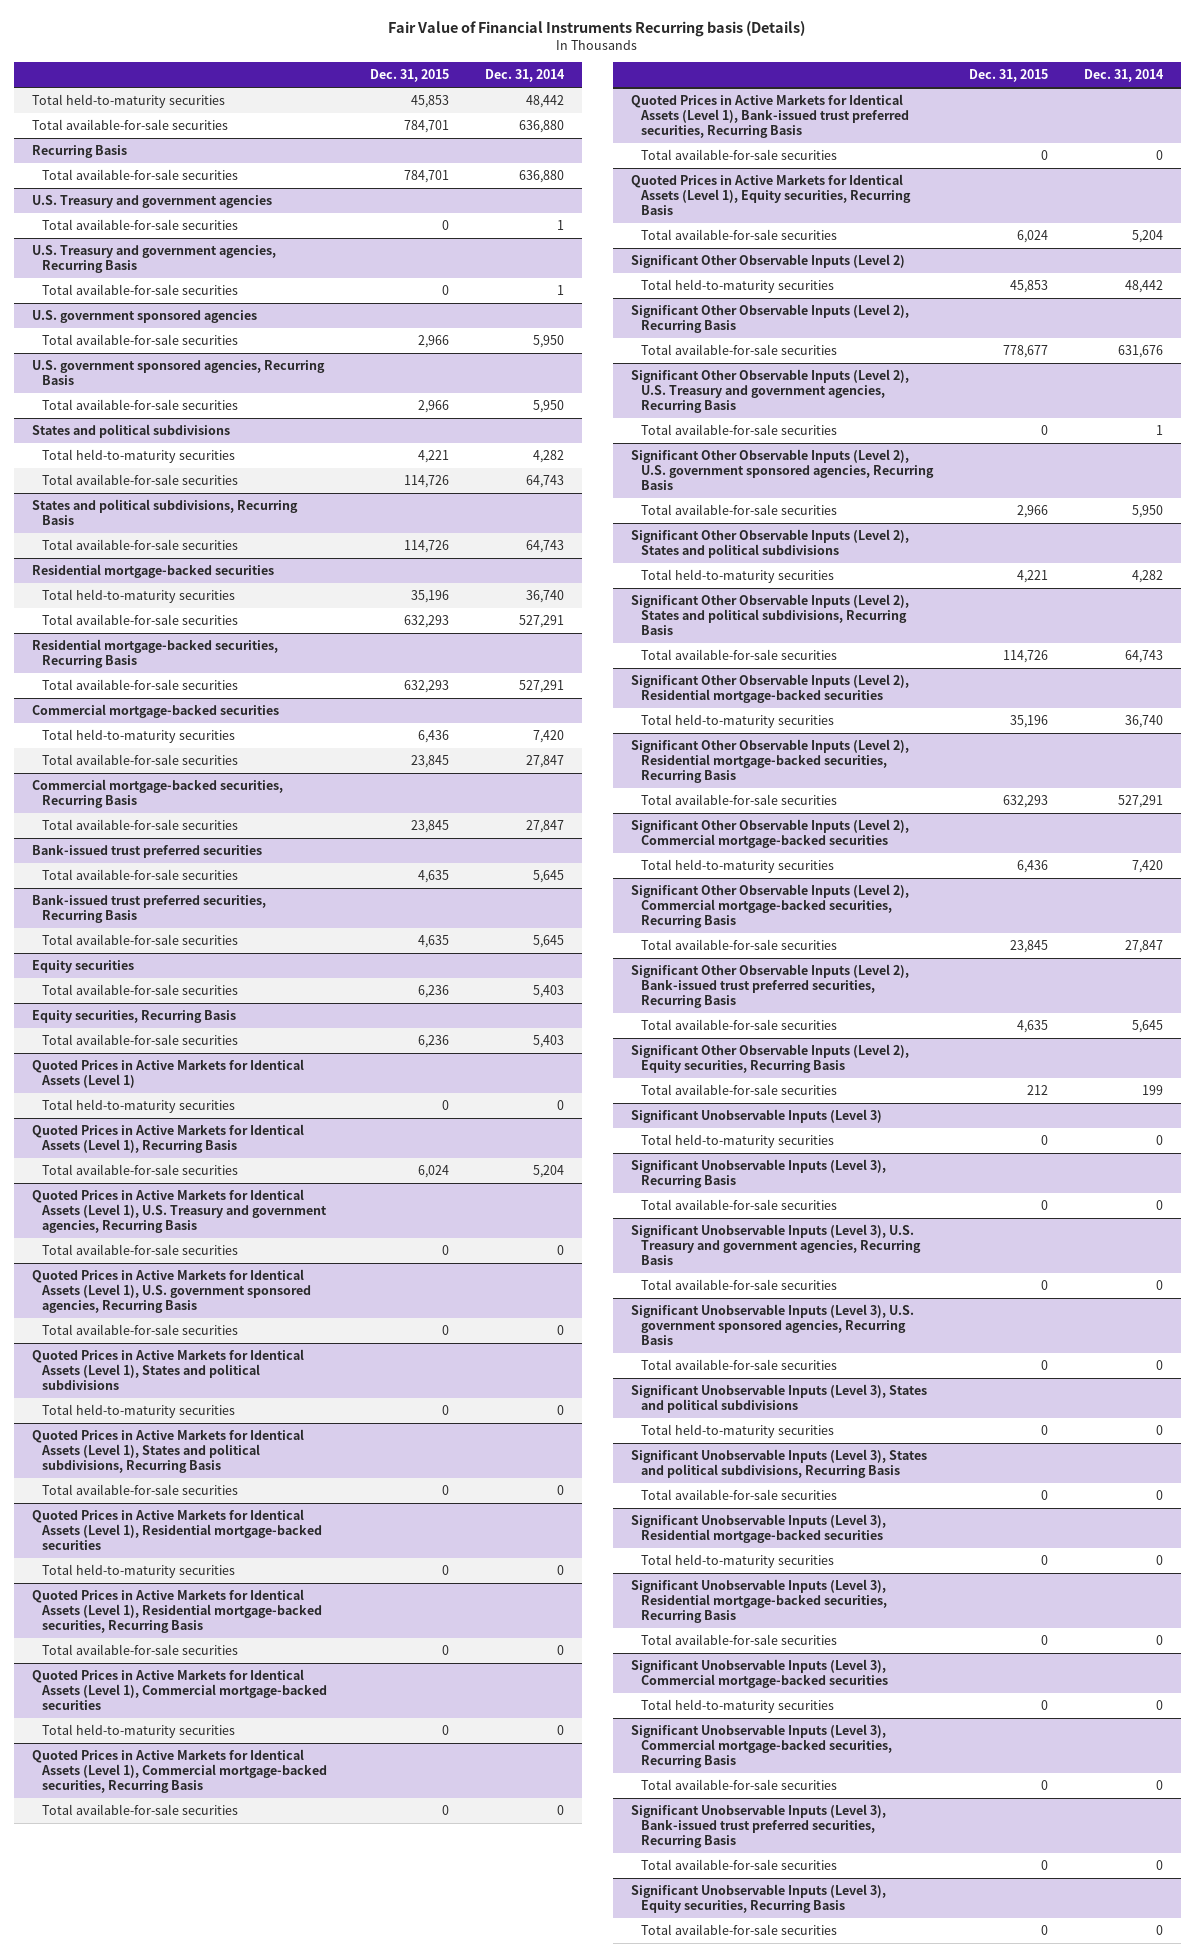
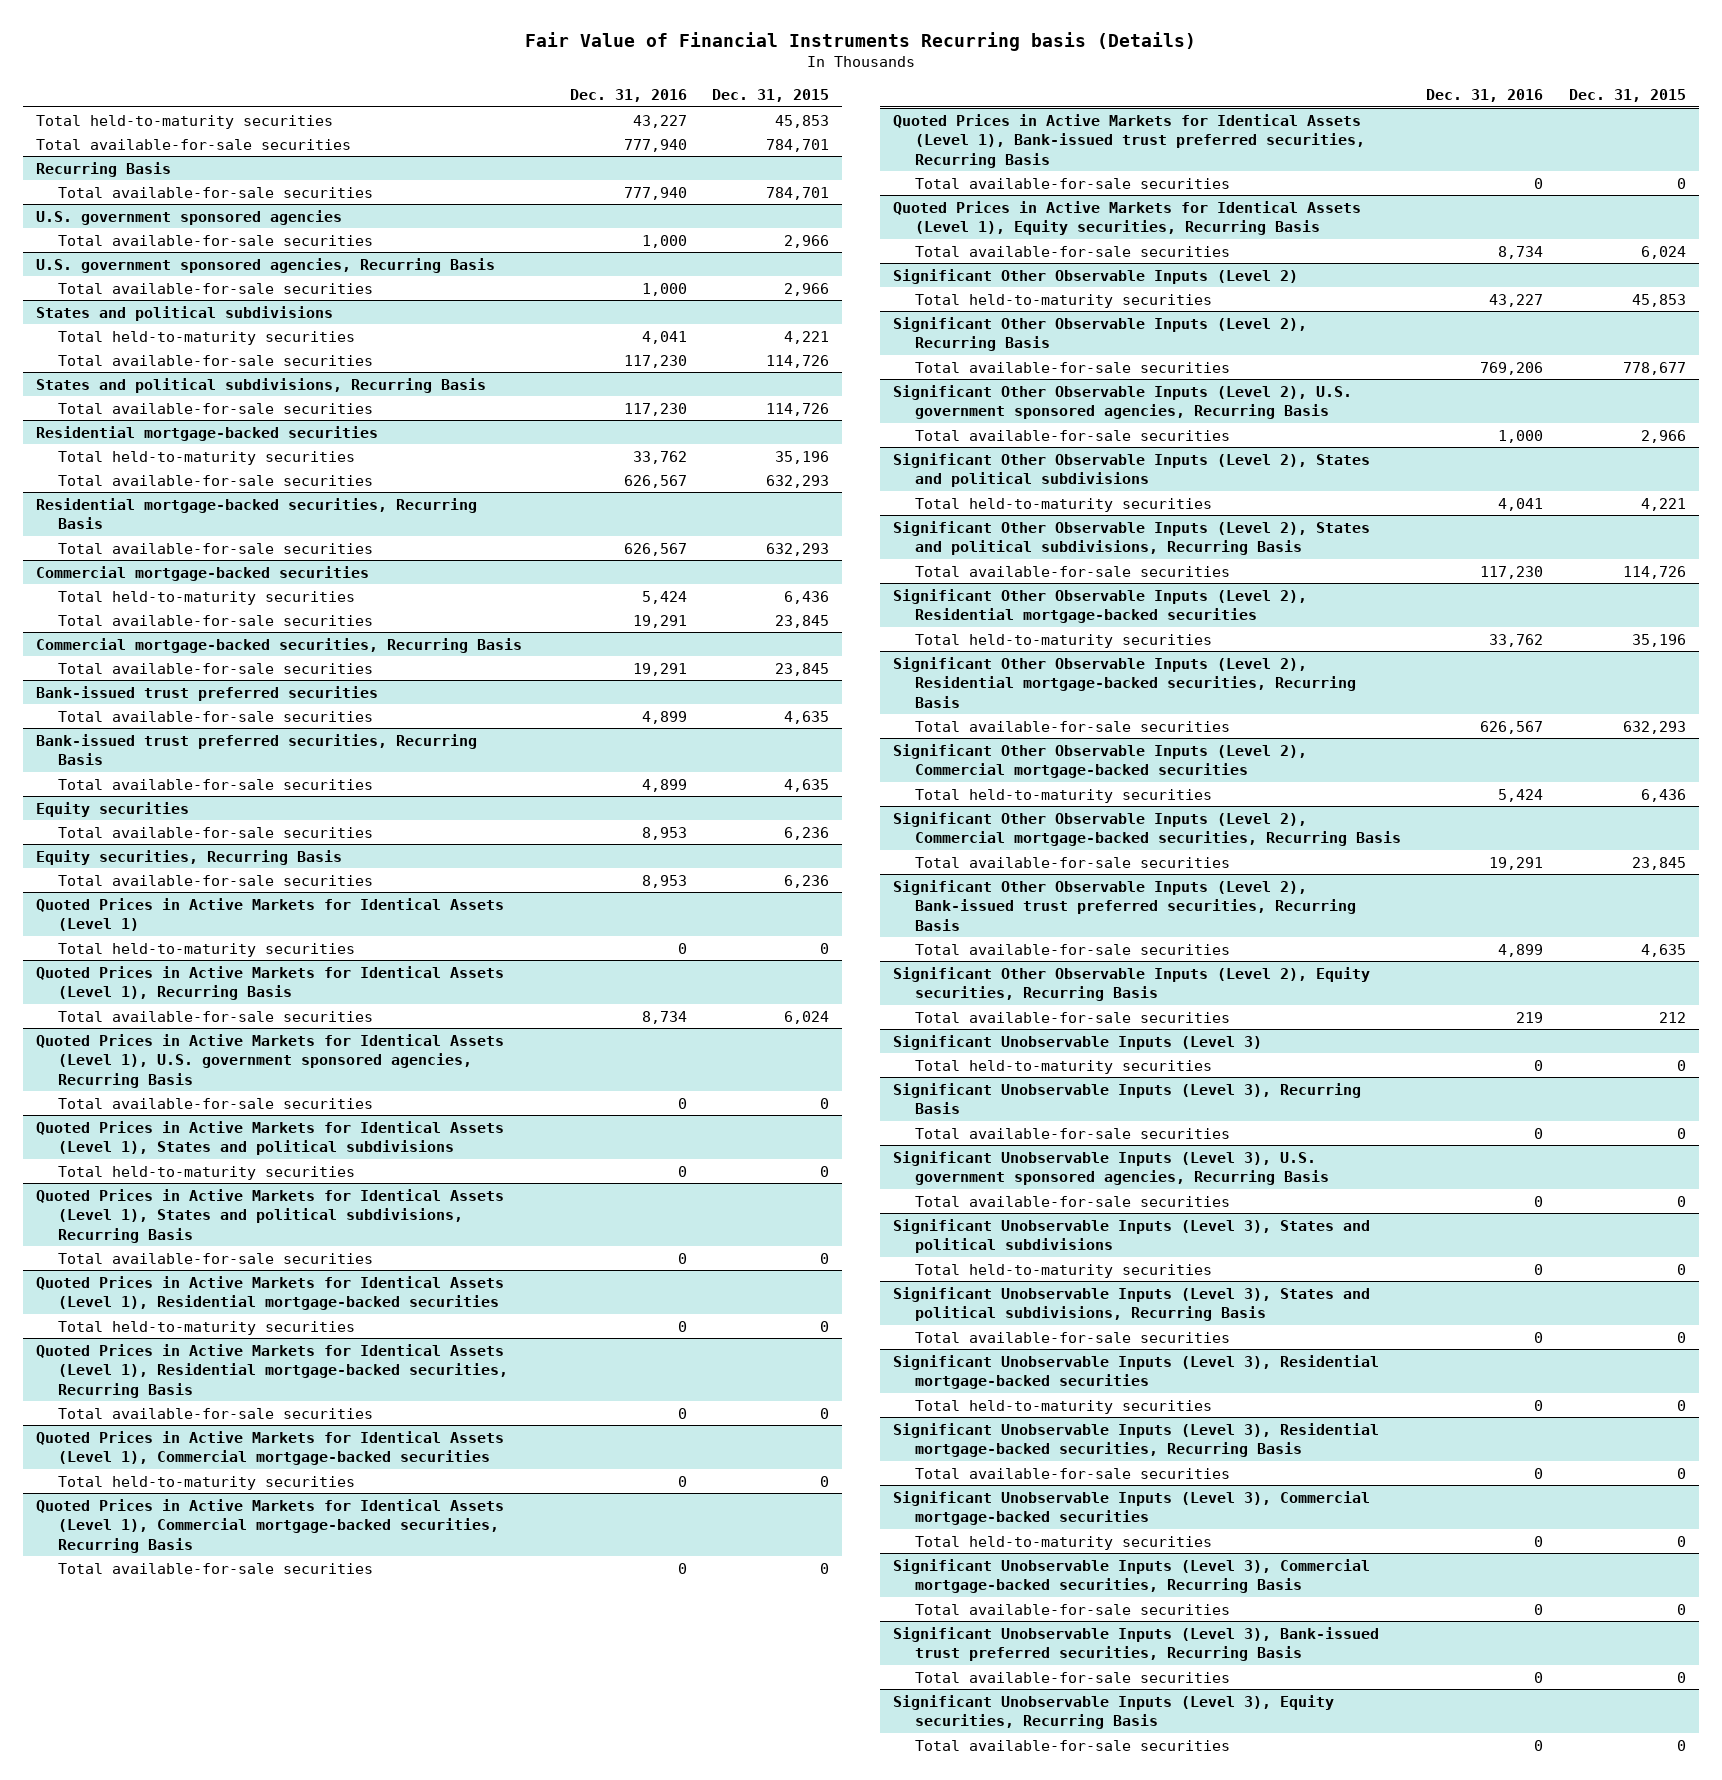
[484,69,565,83] Dec. 31, 2014 -> none
none -> [569,89,687,103] Dec. 31, 2016
[31,194,272,208] U.S. Treasury and government agencies -> none
[42,218,239,230] Total available-for-sale securities -> none
[31,244,276,274] U.S. Treasury and government agencies, Recurring Basis -> none
[42,283,239,295] Total available-for-sale securities -> none
[31,1188,328,1234] Quoted Prices in Active Markets for Identical Assets (Level 1), U.S. Treasury and government agencies, Recurring Basis -> none
[42,1243,239,1255] Total available-for-sale securities -> none
[630,368,909,414] Significant Other Observable Inputs (Level 2), U.S. Treasury and government agencies, Recurring Basis -> none
[641,423,838,435] Total available-for-sale securities -> none
[630,1223,922,1266] Significant Unobservable Inputs (Level 3), U.S. Treasury and government agencies, Recurring Basis -> none
[641,1278,838,1290] Total available-for-sale securities -> none

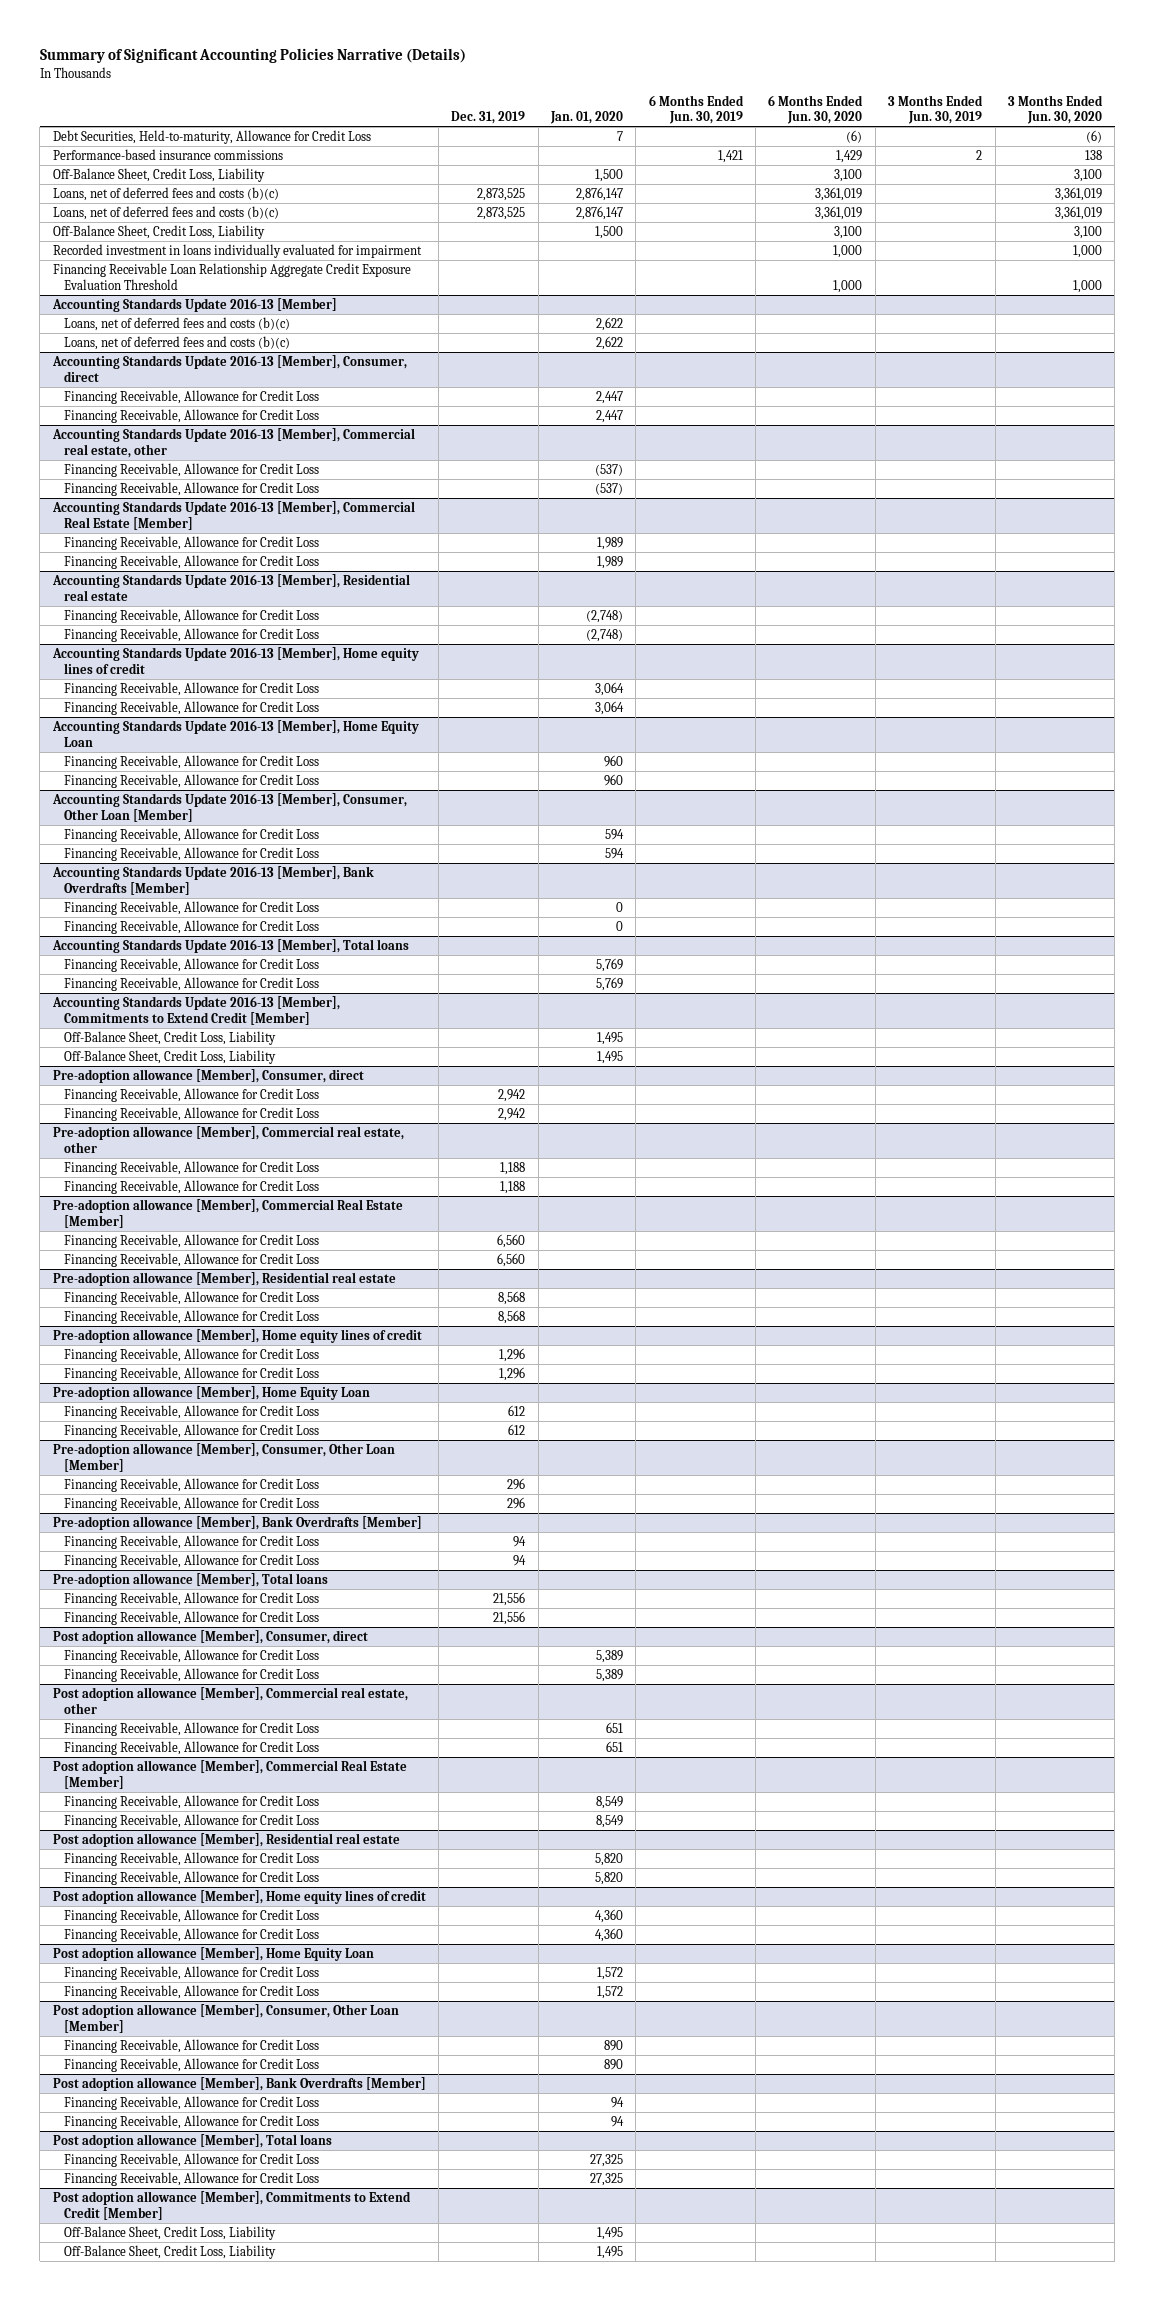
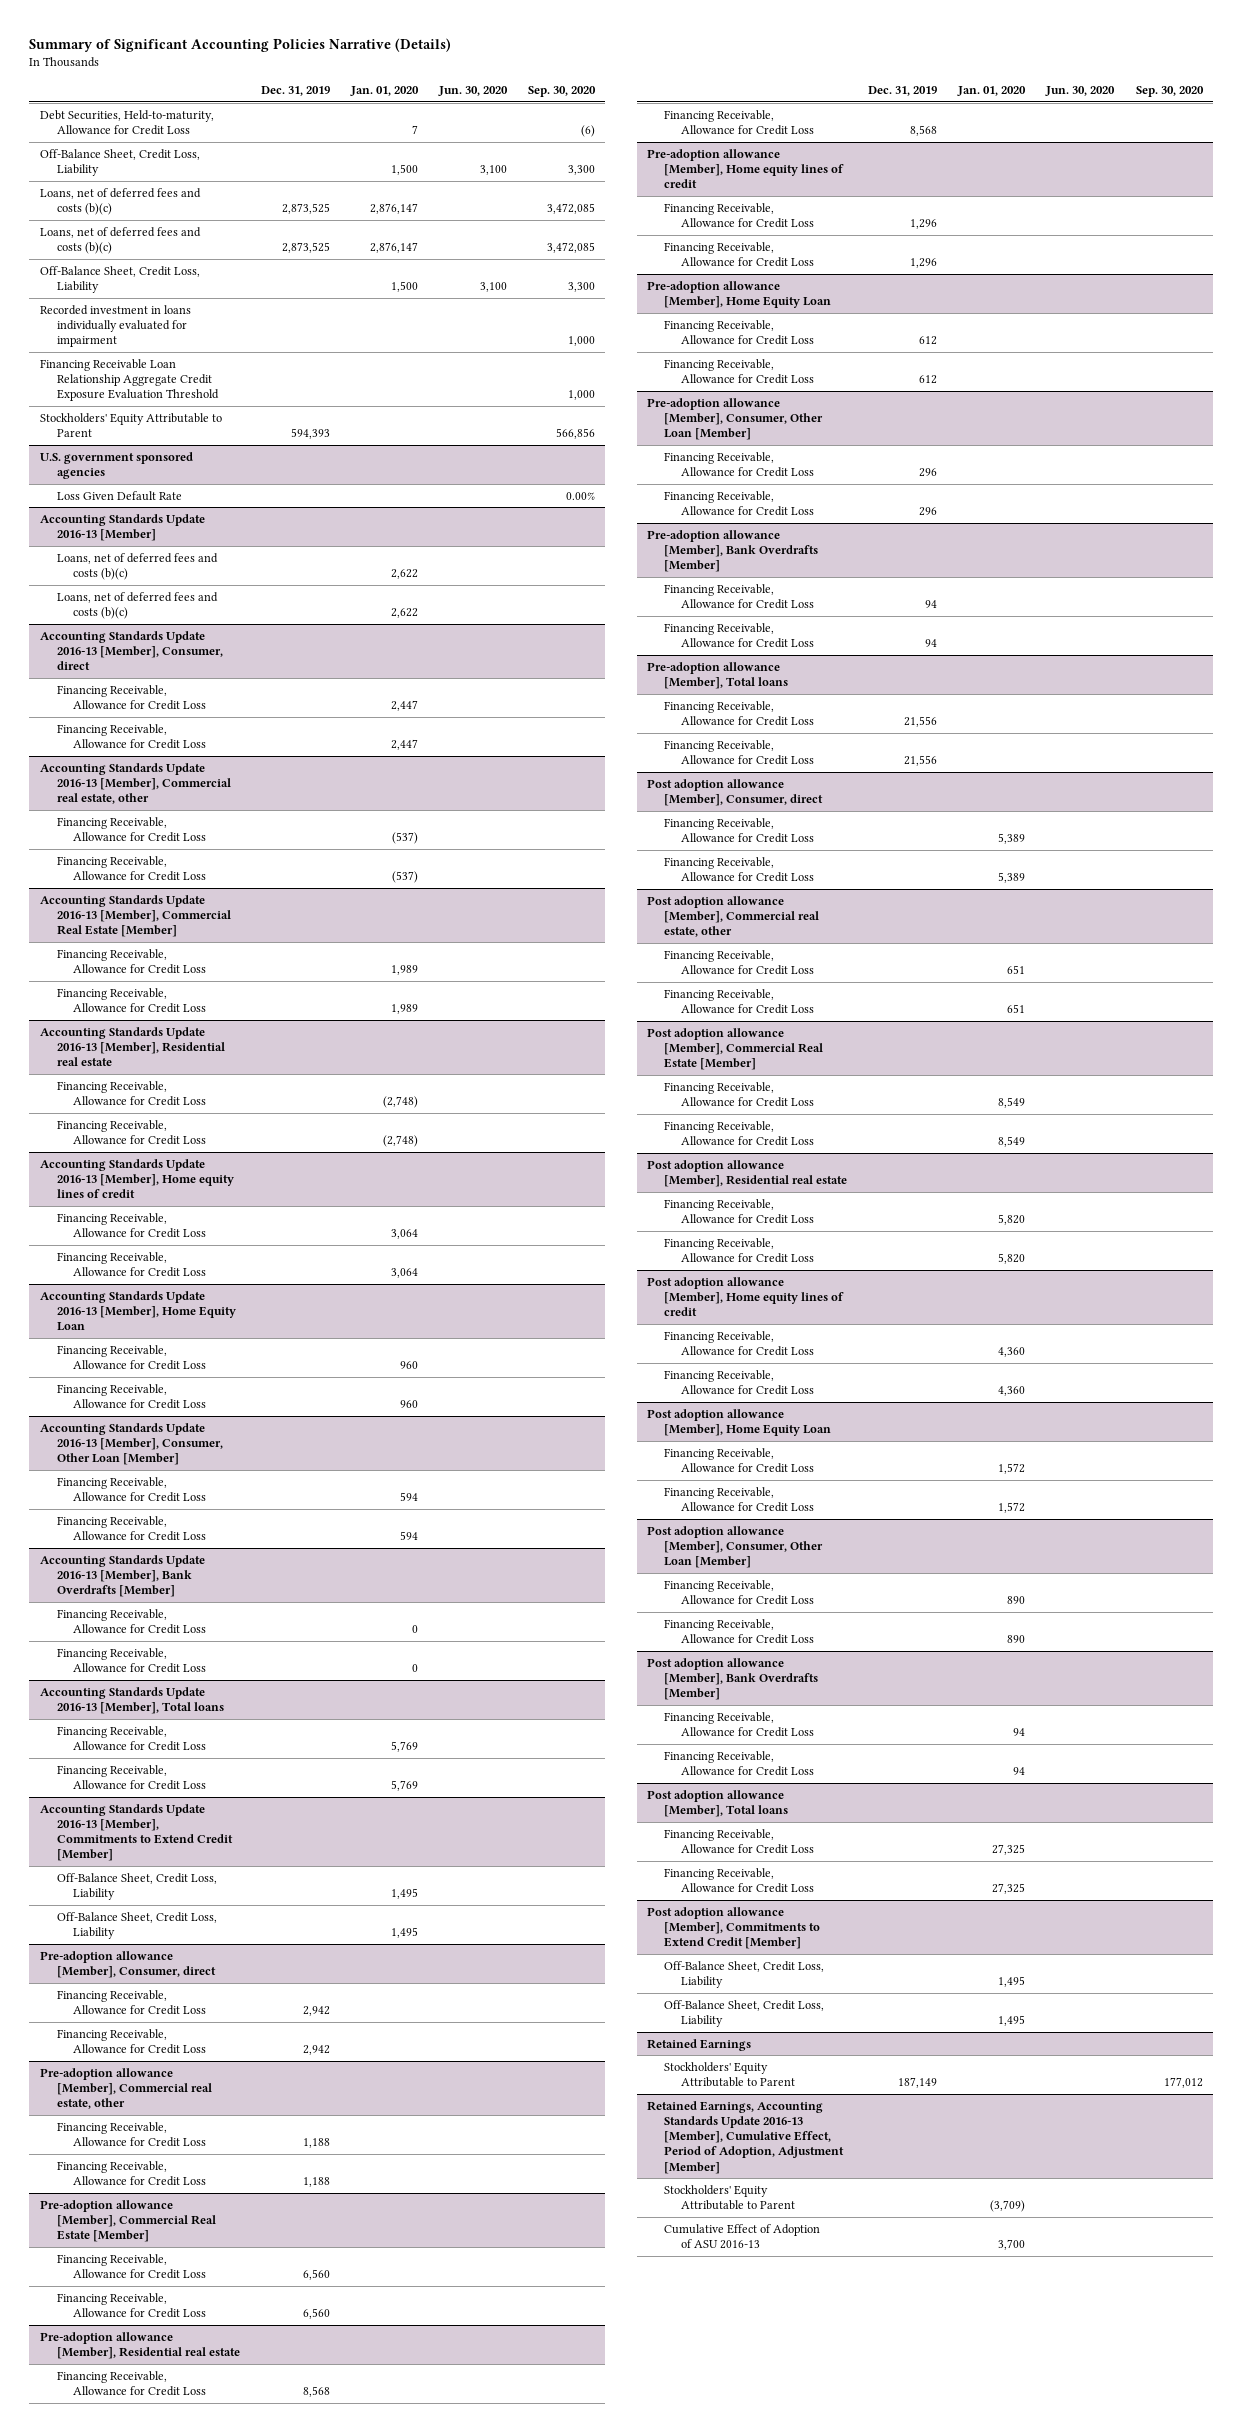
[648,94,744,125] 6 Months Ended Jun. 30, 2019 -> none
[768,94,864,125] 6 Months Ended Jun. 30, 2020 -> none
[888,94,984,125] 3 Months Ended Jun. 30, 2019 -> none
[1007,94,1103,125] 3 Months Ended Jun. 30, 2020 -> none
none -> [437,85,508,96] Jun. 30, 2020
none -> [527,85,596,97] Sep. 30, 2020
[52,149,283,161] Performance-based insurance commissions -> none
none -> [39,412,222,437] Stockholders' Equity Attributable to Parent
none -> [39,451,193,479] U.S. government sponsored agencies
none -> [56,490,182,501] Loss Given Default Rate
none -> [647,2038,752,2051] Retained Earnings
none -> [664,2061,796,2087] Stockholders' Equity Attributable to Parent
none -> [647,2100,845,2174] Retained Earnings, Accounting Standards Update 2016-13 [Member], Cumulative Effect, Period of Adoption, Adjustment [Member]
none -> [664,2184,796,2210] Stockholders' Equity Attributable to Parent
none -> [664,2223,821,2249] Cumulative Effect of Adoption of ASU 2016-13

